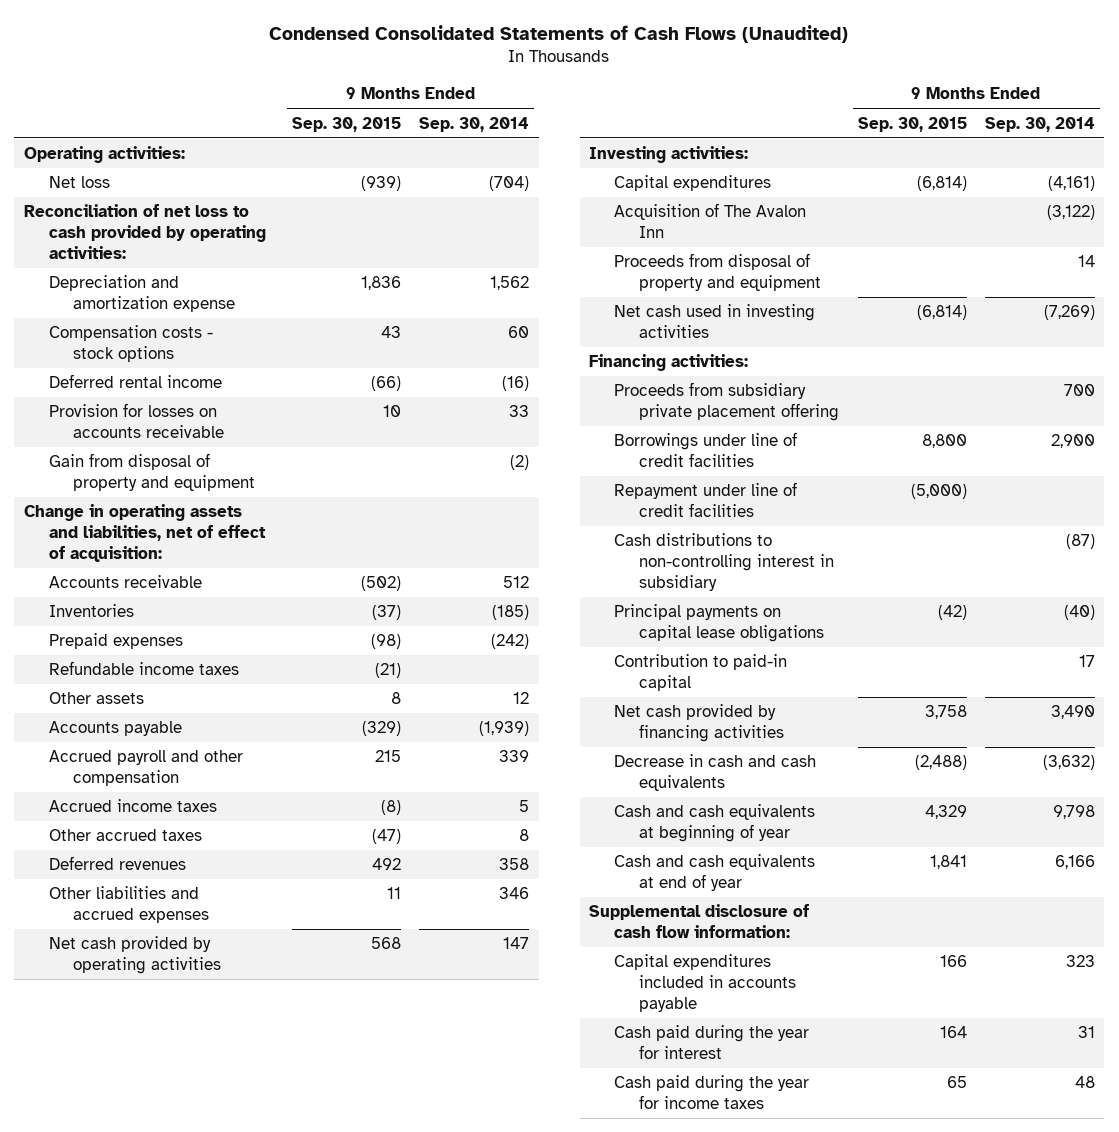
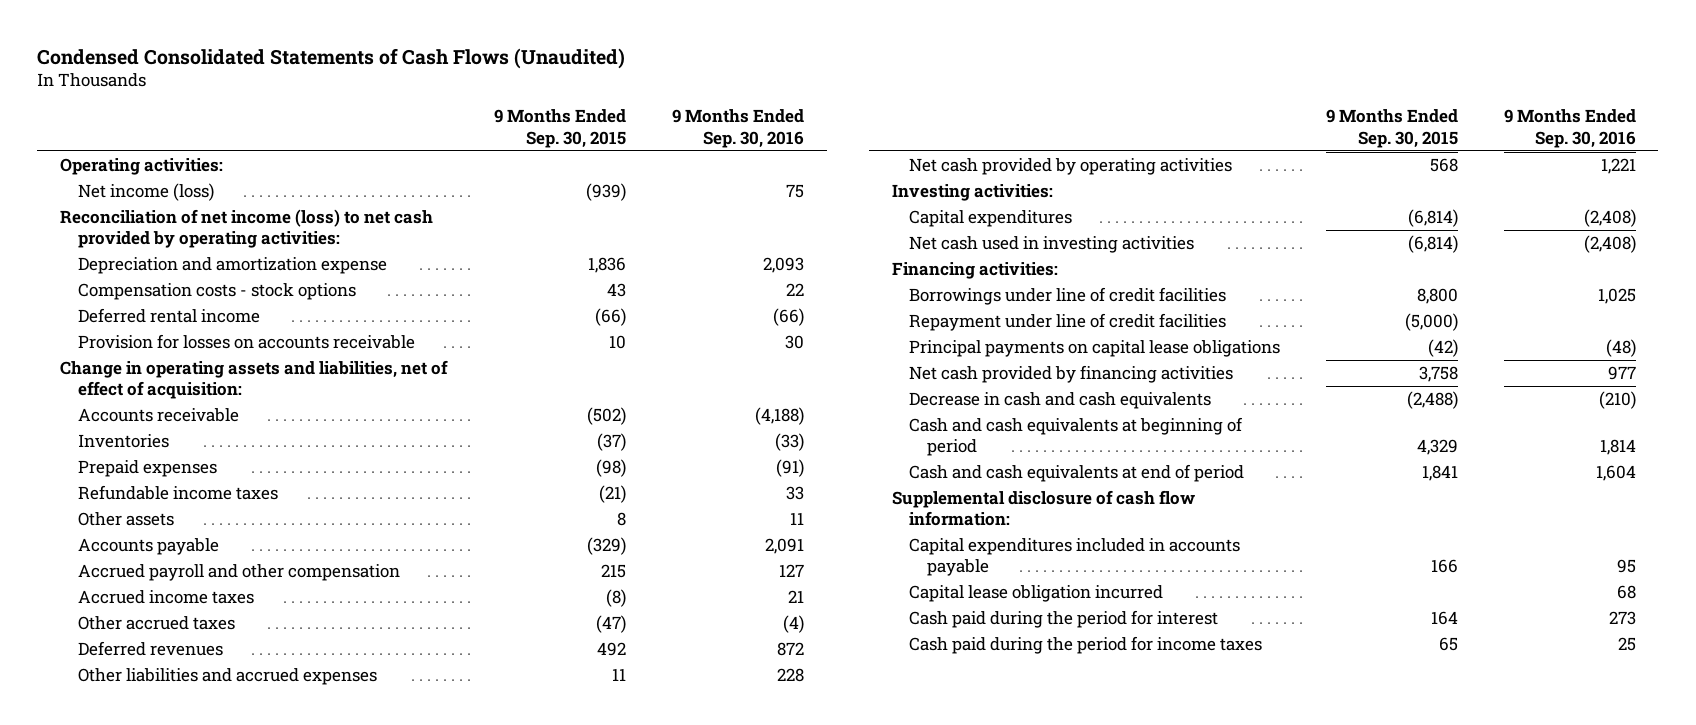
[419,116,530,132] Sep. 30, 2014 -> none
none -> [671,109,804,148] 9 Months Ended Sep. 30, 2016
[48,176,110,189] Net loss -> [77,182,214,201] Net income (loss)
[23,204,266,260] Reconciliation of net loss to cash provided by operating activities: -> [60,208,434,249] Reconciliation of net income (loss) to net cash provided by operating activities:
[48,453,256,492] Gain from disposal of property and equipment -> none
[614,203,807,239] Acquisition of The Avalon Inn -> none
[614,253,822,292] Proceeds from disposal of property and equipment -> none
[614,382,840,422] Proceeds from subsidiary private placement offering -> none
[614,533,835,592] Cash distributions to non-controlling interest in subsidiary -> none
[614,654,788,692] Contribution to paid-in capital -> none
[614,804,816,843] Cash and cash equivalents at beginning of year -> [909,416,1244,457] Cash and cash equivalents at beginning of period
[614,854,816,892] Cash and cash equivalents at end of year -> [909,463,1245,482] Cash and cash equivalents at end of period
none -> [909,584,1164,602] Capital lease obligation incurred
[614,1025,810,1060] Cash paid during the year for interest -> [909,609,1219,628] Cash paid during the period for interest
[614,1075,810,1110] Cash paid during the year for income taxes -> [909,635,1263,654] Cash paid during the period for income taxes

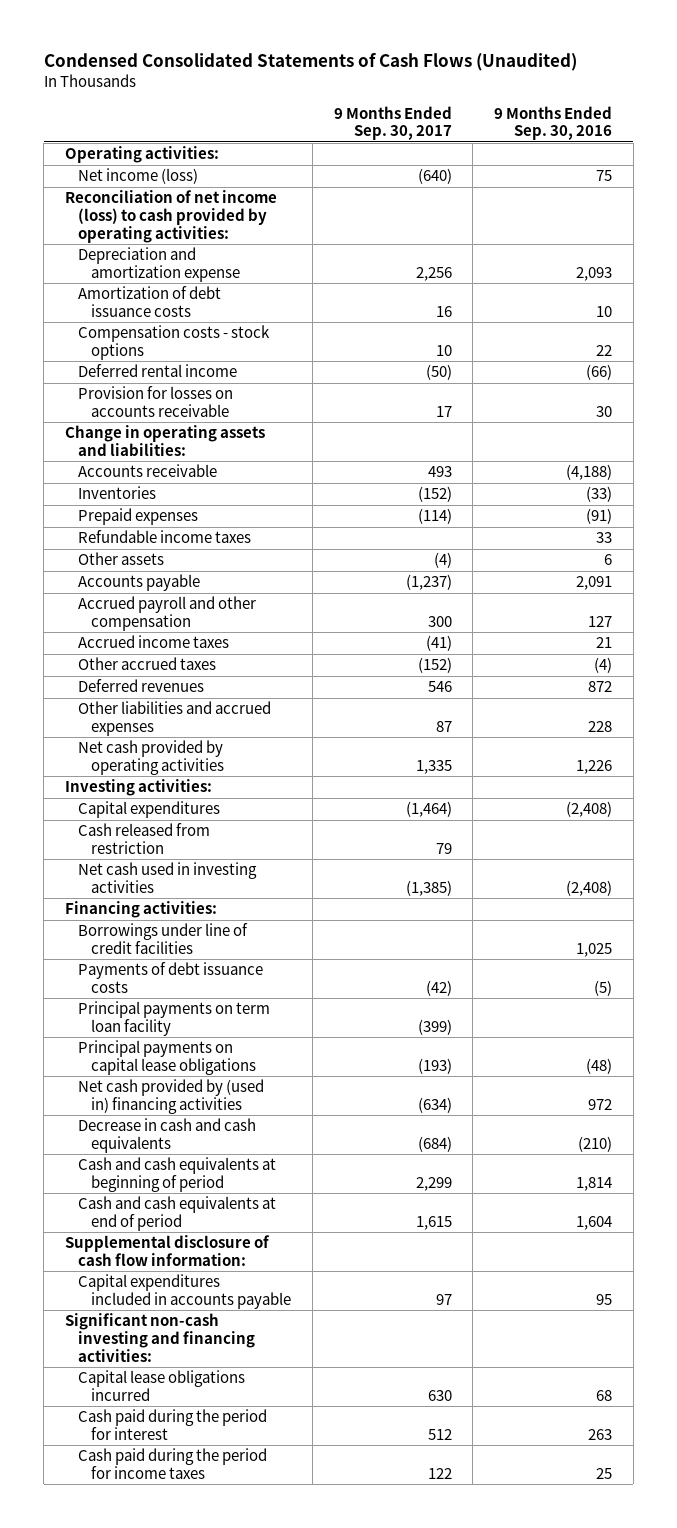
[494,109,627,148] 9 Months Ended Sep. 30, 2015 -> none
none -> [333,105,452,141] 9 Months Ended Sep. 30, 2017
[60,208,434,249] Reconciliation of net income (loss) to net cash provided by operating activities: -> [65,190,278,243] Reconciliation of net income (loss) to cash provided by operating activities:
none -> [78,286,222,317] Amortization of debt issuance costs
[60,359,449,400] Change in operating assets and liabilities, net of effect of acquisition: -> [65,425,266,456] Change in operating assets and liabilities:
[789,511,804,525] 11 -> [604,554,613,566] 6
[1600,157,1636,174] 1,221 -> [576,759,613,774] 1,226
none -> [78,823,211,854] Cash released from restriction
[909,312,1227,331] Repayment under line of credit facilities -> none
none -> [78,962,264,993] Payments of debt issuance costs
none -> [78,1001,271,1036] Principal payments on term loan facility
[909,364,1234,383] Net cash provided by financing activities -> [78,1079,265,1114] Net cash provided by (used in) financing activities
[1607,365,1636,380] 977 -> [588,1098,613,1110] 972
none -> [65,1313,256,1362] Significant non-cash investing and financing activities:
[909,584,1164,602] Capital lease obligation incurred -> [78,1370,246,1401] Capital lease obligations incurred
[1608,610,1636,625] 273 -> [588,1428,613,1440] 263

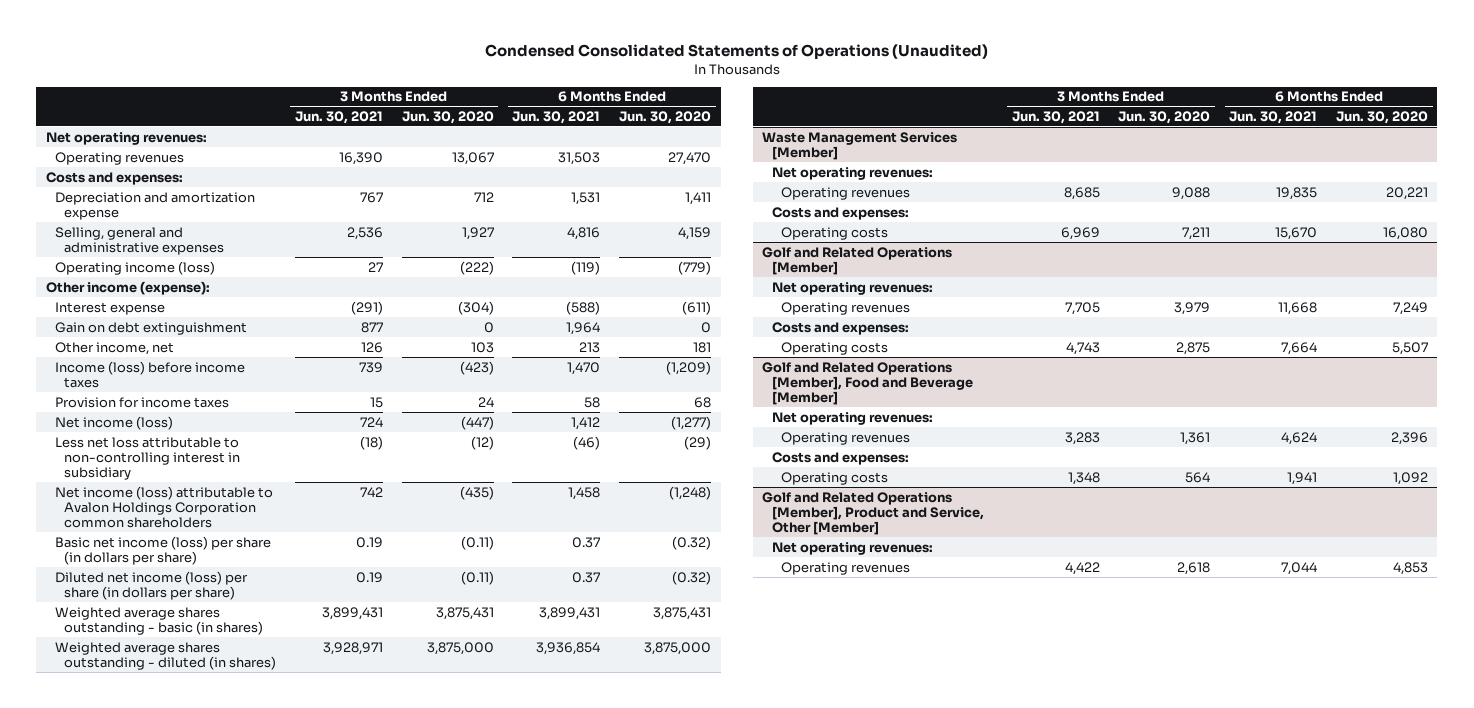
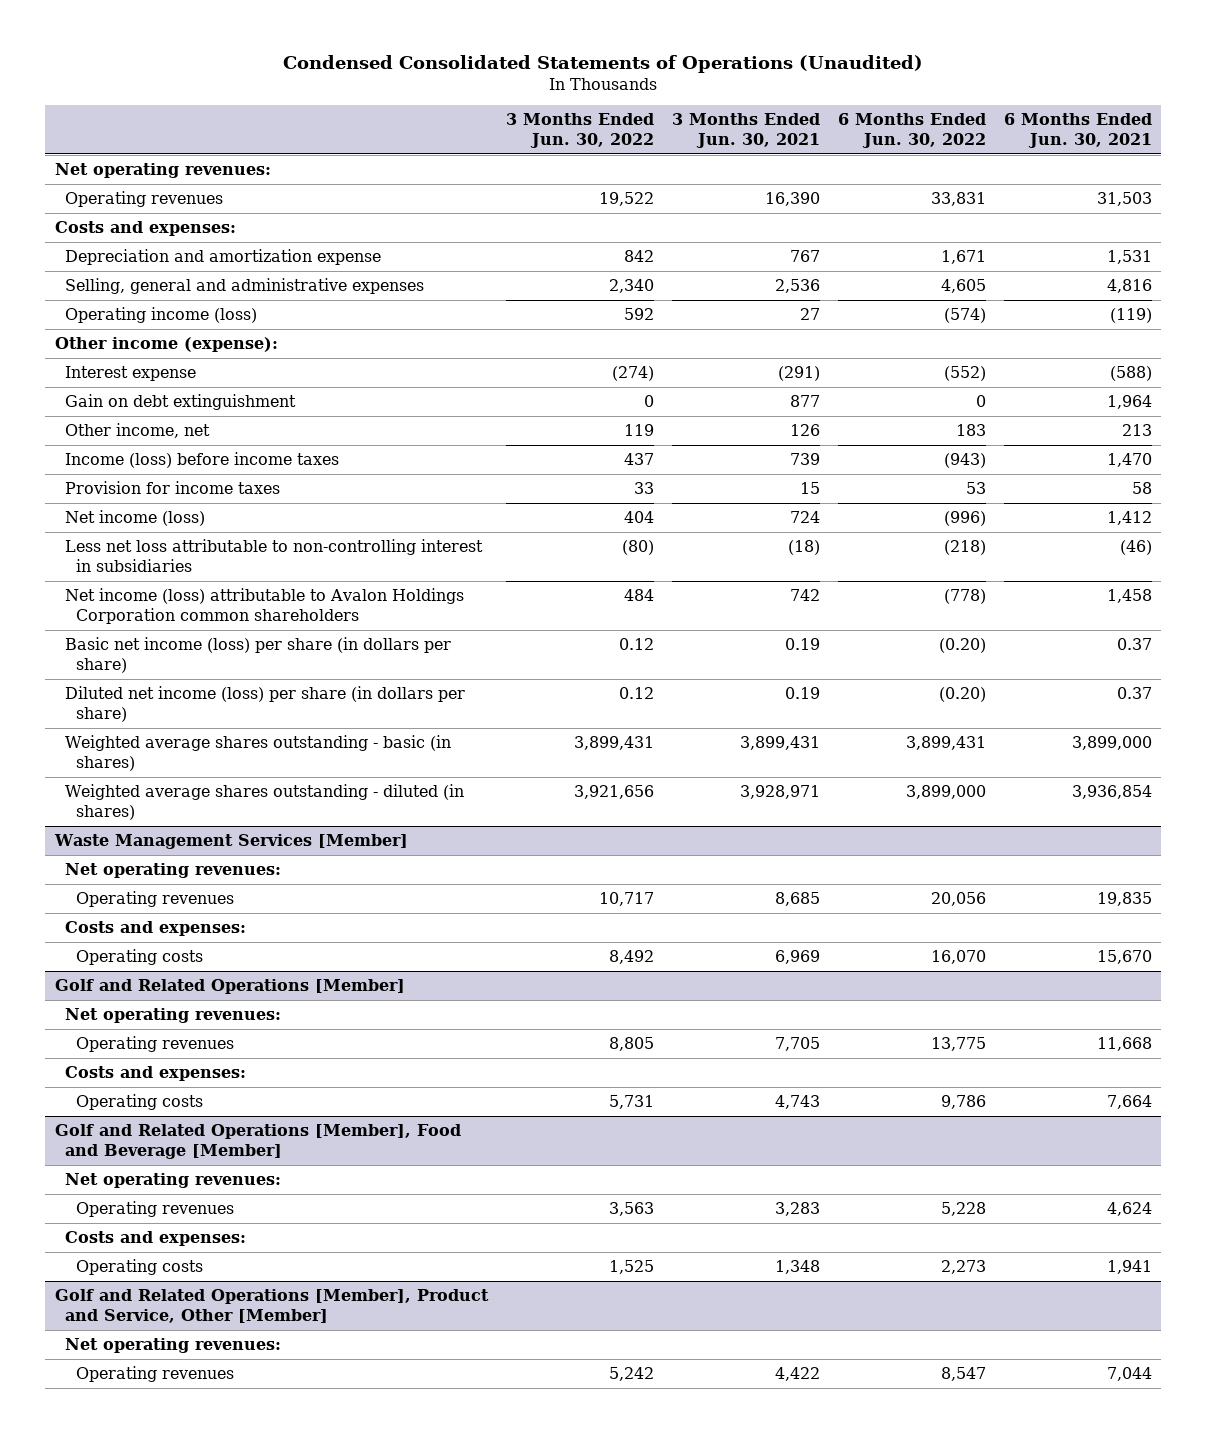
[401,110,494,124] Jun. 30, 2020 -> none
[619,110,712,124] Jun. 30, 2020 -> none
none -> [505,113,654,148] 3 Months Ended Jun. 30, 2022
none -> [837,113,986,148] 6 Months Ended Jun. 30, 2022
[54,436,241,480] Less net loss attributable to non-controlling interest in subsidiary -> [65,539,484,572] Less net loss attributable to non-controlling interest in subsidiaries
[539,606,601,620] 3,899,431 -> [1071,736,1152,751] 3,899,000

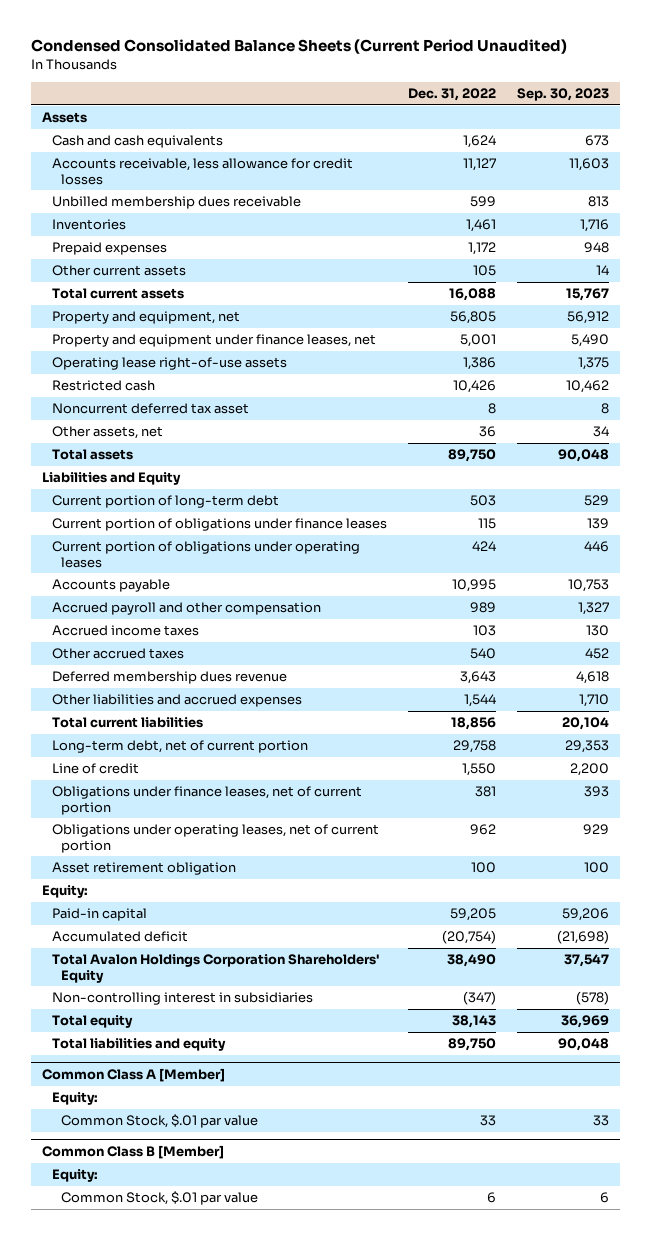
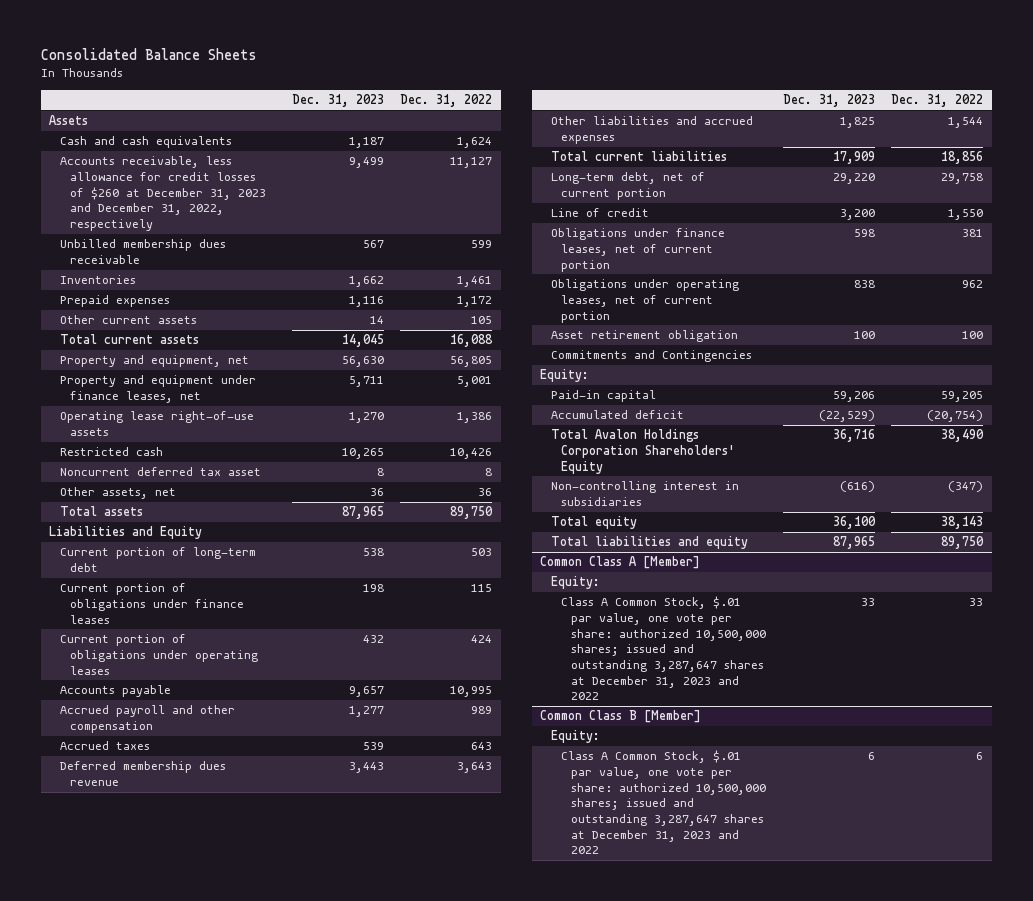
[31,39,568,55] Condensed Consolidated Balance Sheets (Current Period Unaudited) -> [41,48,258,61] Consolidated Balance Sheets
[517,87,610,101] Sep. 30, 2023 -> none
none -> [291,94,384,108] Dec. 31, 2023
[51,158,353,185] Accounts receivable, less allowance for credit losses -> [59,156,266,232] Accounts receivable, less allowance for credit losses of $260 at December 31, 2023 and December 31, 2022, respectively
[51,648,184,660] Other accrued taxes -> none
[51,625,199,637] Accrued income taxes -> [59,741,150,751] Accrued taxes
[472,625,496,637] 103 -> [471,742,493,751] 643
none -> [550,350,752,363] Commitments and Contingencies
[61,1114,259,1129] Common Stock, $.01 par value -> [560,596,767,701] Class A Common Stock, $.01 par value, one vote per share: authorized 10,500,000 shares; issued and outstanding 3,287,647 shares at December 31, 2023 and 2022
[61,1191,259,1206] Common Stock, $.01 par value -> [560,750,767,855] Class A Common Stock, $.01 par value, one vote per share: authorized 10,500,000 shares; issued and outstanding 3,287,647 shares at December 31, 2023 and 2022

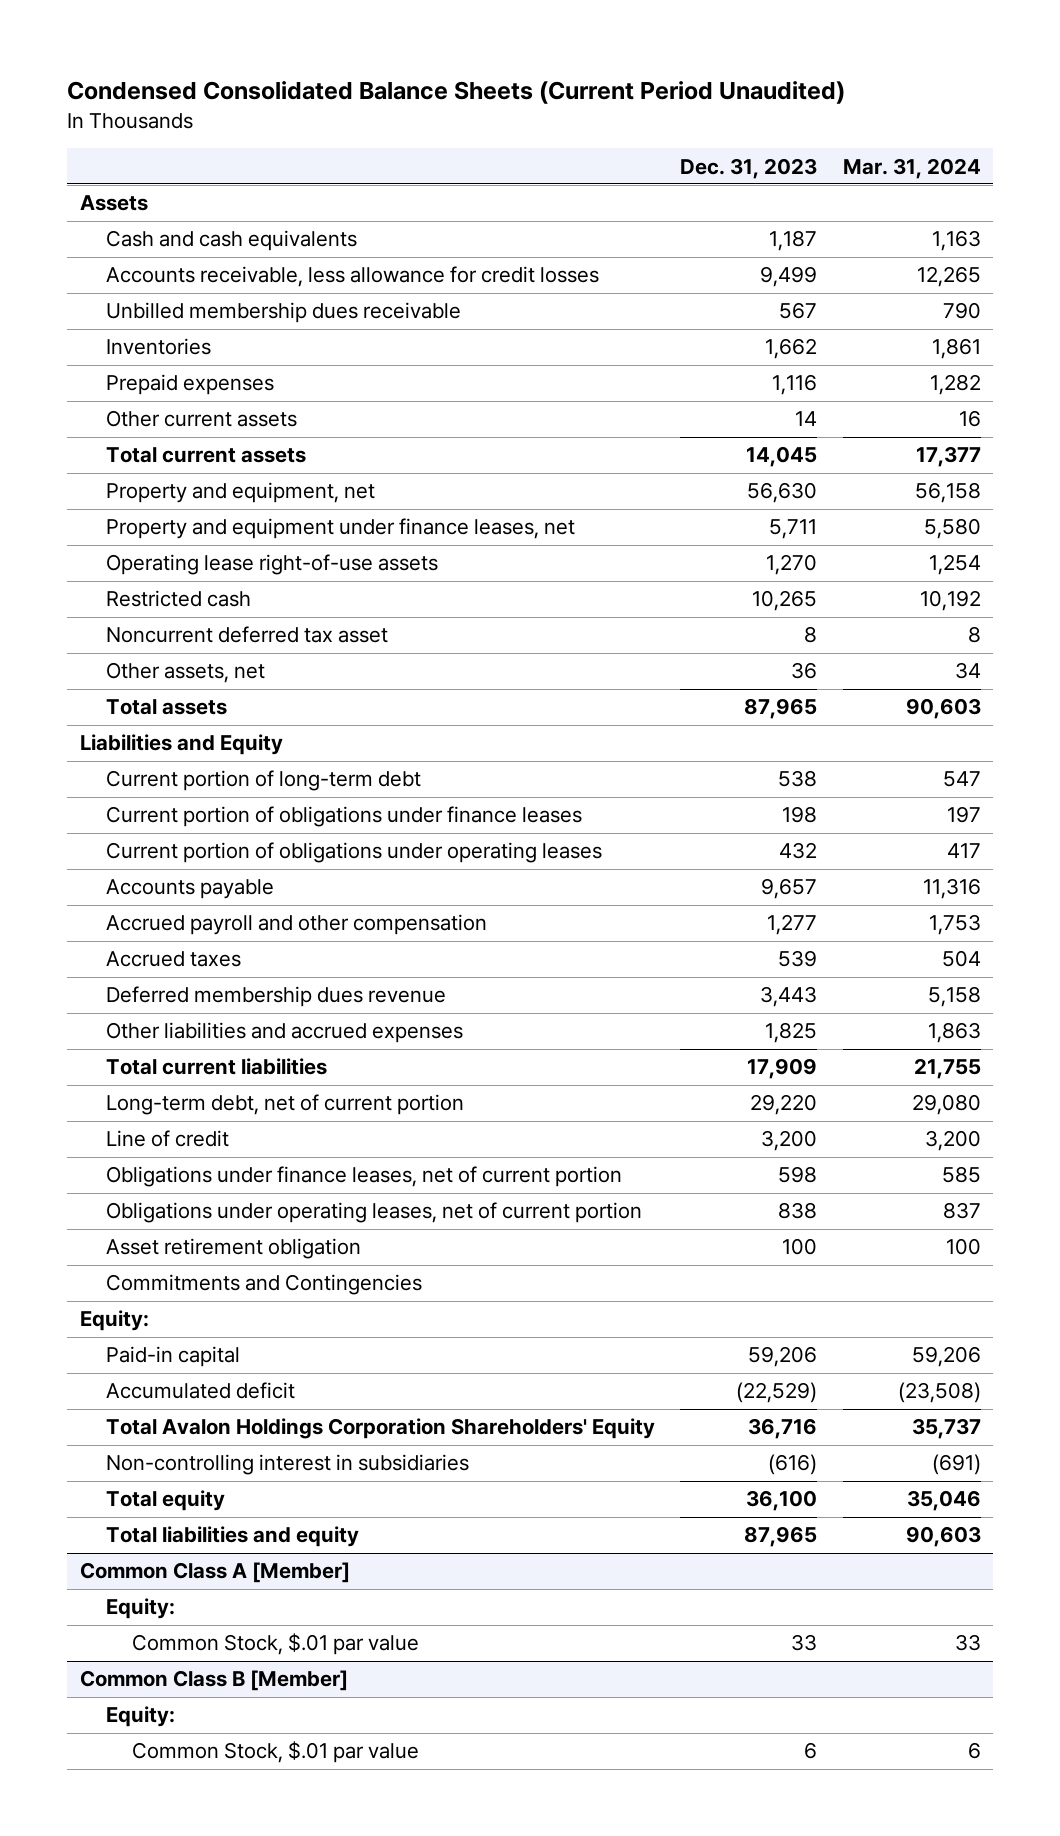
[41,48,258,61] Consolidated Balance Sheets -> [67,81,846,105] Condensed Consolidated Balance Sheets (Current Period Unaudited)
[400,94,493,108] Dec. 31, 2022 -> none
none -> [842,157,981,179] Mar. 31, 2024
[59,156,266,232] Accounts receivable, less allowance for credit losses of $260 at December 31, 2023 and December 31, 2022, respectively -> [105,266,599,288] Accounts receivable, less allowance for credit losses
[560,596,767,701] Class A Common Stock, $.01 par value, one vote per share: authorized 10,500,000 shares; issued and outstanding 3,287,647 shares at December 31, 2023 and 2022 -> [131,1633,419,1656] Common Stock, $.01 par value
[560,750,767,855] Class A Common Stock, $.01 par value, one vote per share: authorized 10,500,000 shares; issued and outstanding 3,287,647 shares at December 31, 2023 and 2022 -> [131,1741,419,1764] Common Stock, $.01 par value

